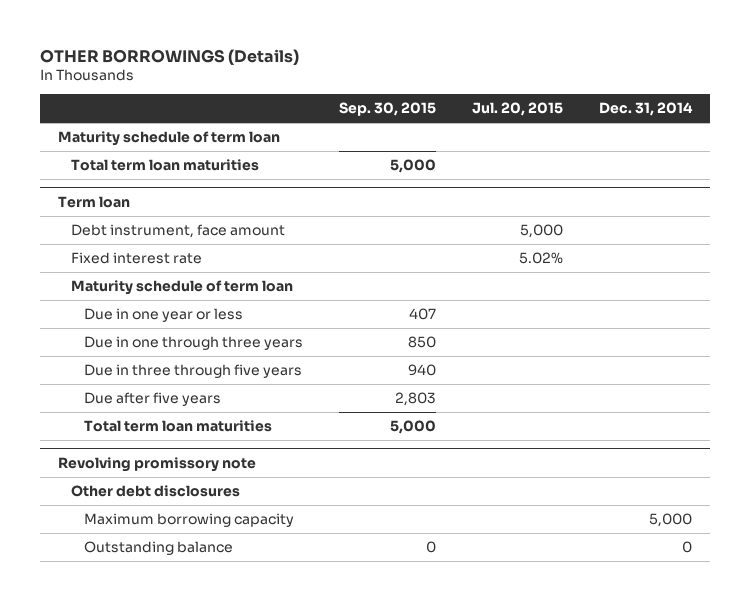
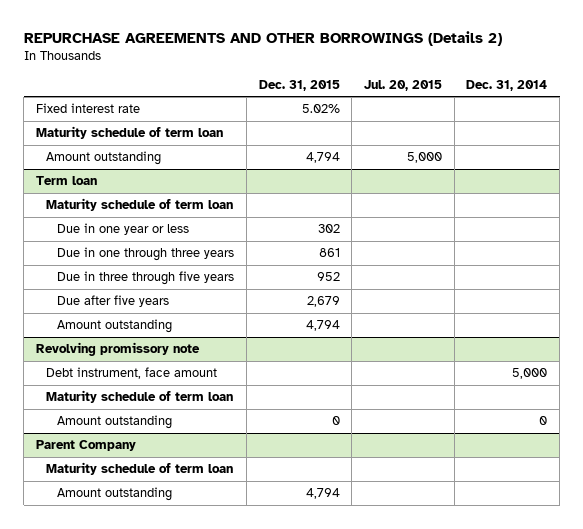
[40,48,300,65] OTHER BORROWINGS (Details) -> [23,30,502,46] REPURCHASE AGREEMENTS AND OTHER BORROWINGS (Details 2)
[338,102,436,117] Sep. 30, 2015 -> none
none -> [258,79,340,91] Dec. 31, 2015
none -> [35,103,140,114] Fixed interest rate
[71,159,260,172] Total term loan maturities -> none
none -> [46,151,162,166] Amount outstanding
[71,224,286,239] Debt instrument, face amount -> none
[71,252,203,265] Fixed interest rate -> none
[83,420,272,433] Total term loan maturities -> none
none -> [57,319,173,334] Amount outstanding
[71,485,241,498] Other debt disclosures -> none
[83,513,294,528] Maximum borrowing capacity -> none
[83,541,233,556] Outstanding balance -> none
none -> [46,367,218,380] Debt instrument, face amount
none -> [46,390,234,404] Maturity schedule of term loan
none -> [57,415,173,430] Amount outstanding
none -> [35,440,136,452] Parent Company
none -> [46,462,234,476] Maturity schedule of term loan
none -> [57,487,173,502] Amount outstanding

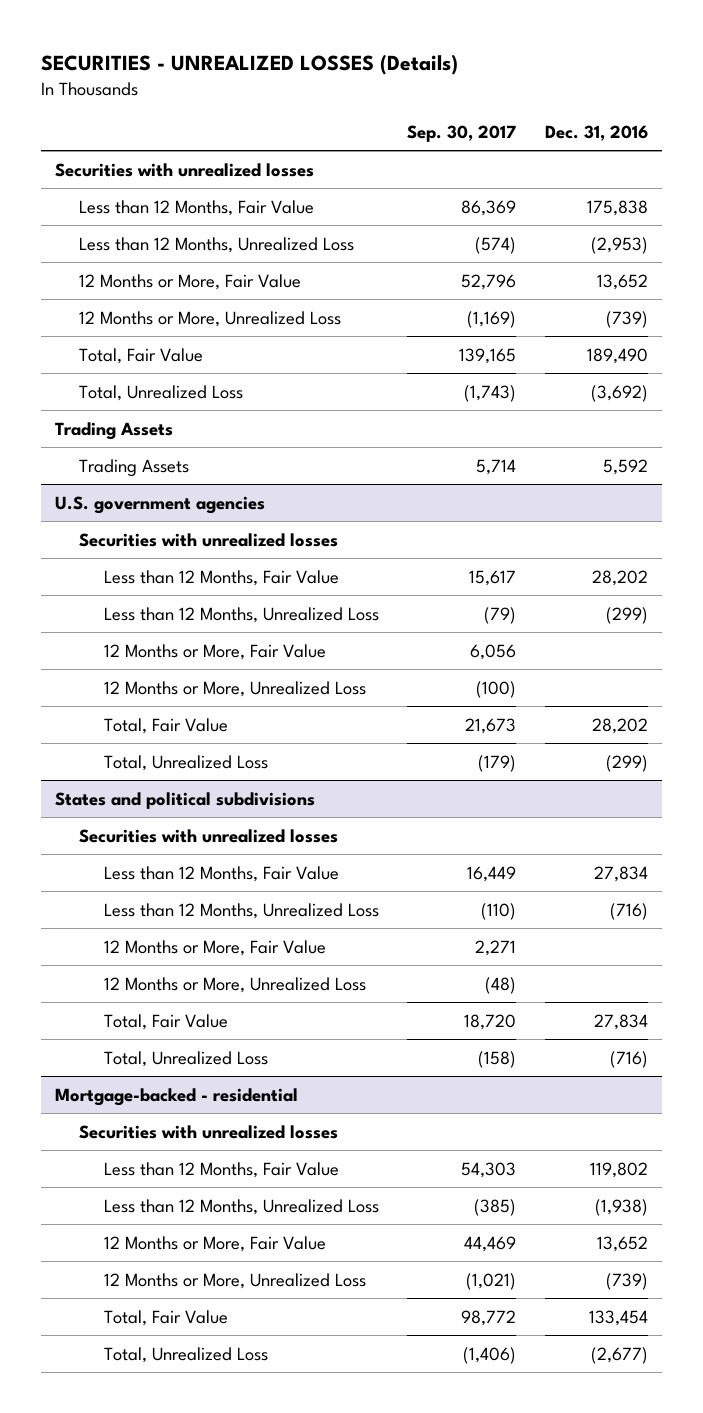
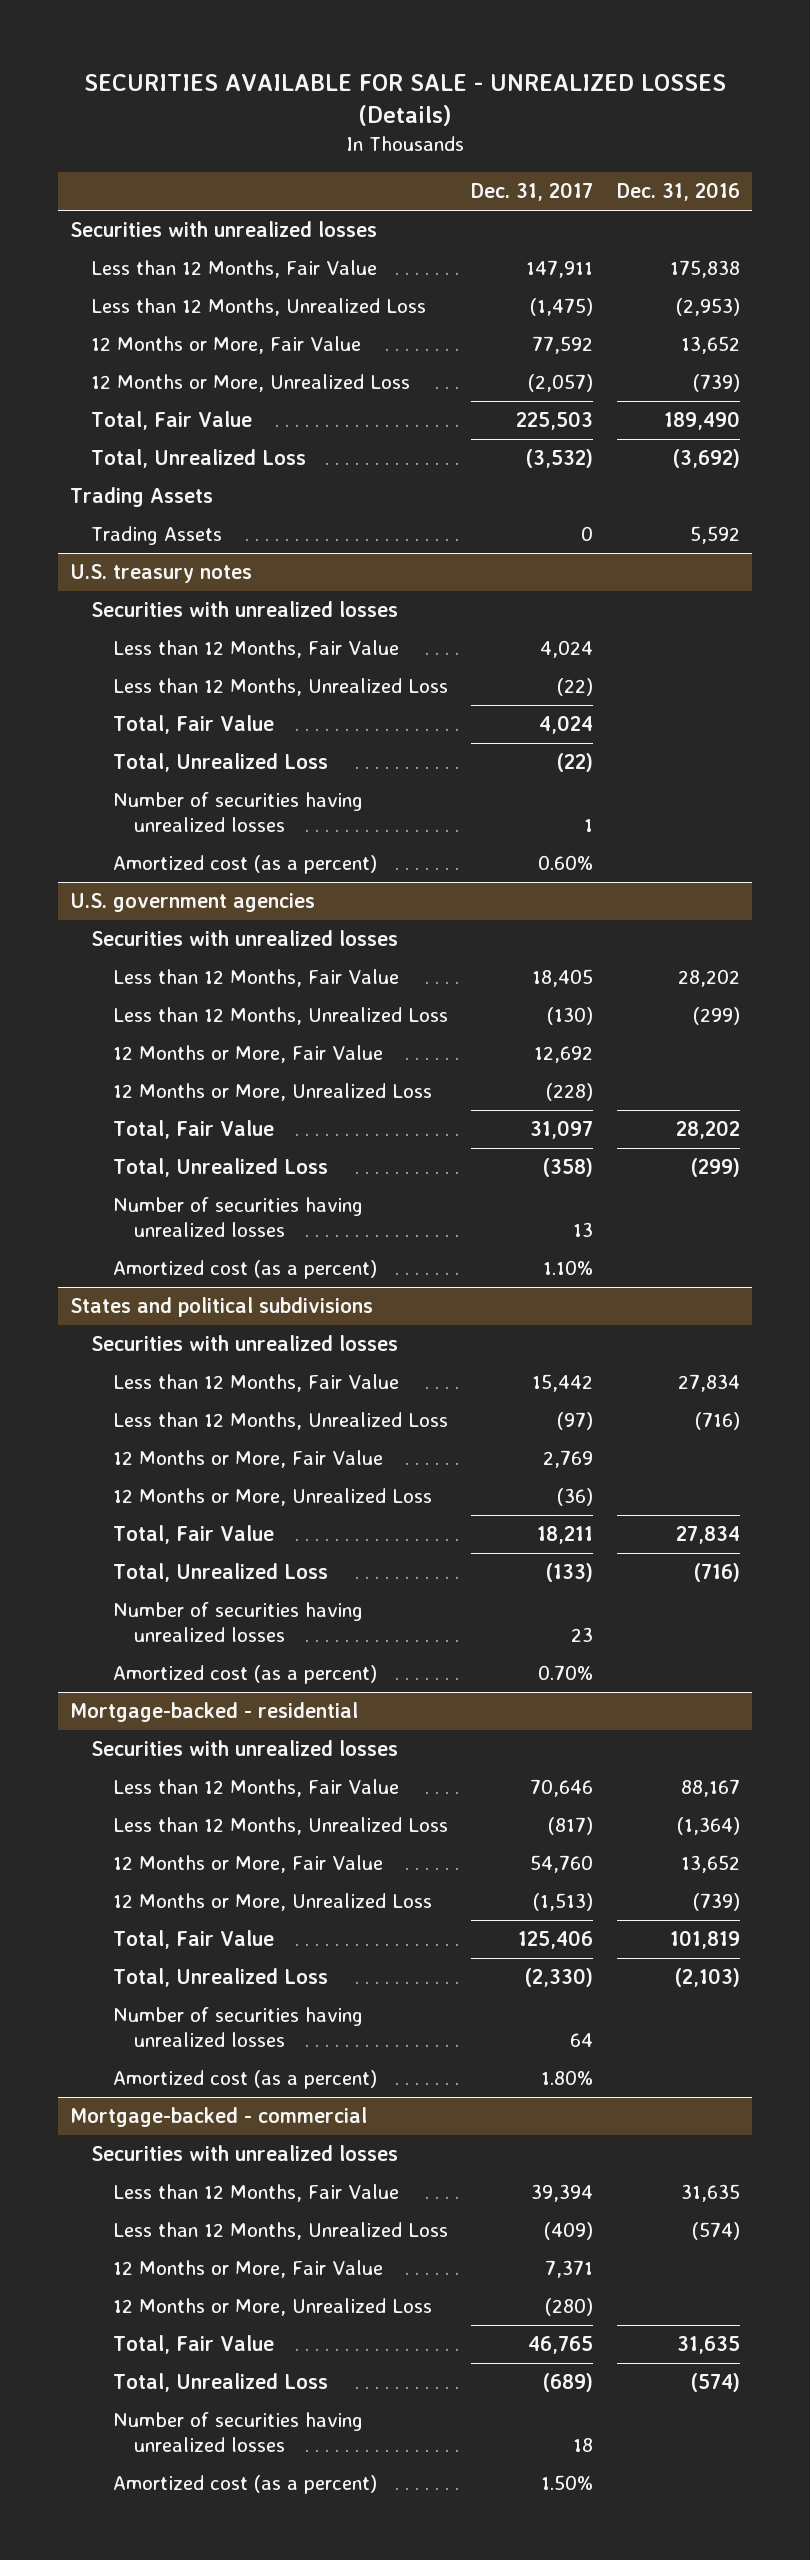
[40,53,458,75] SECURITIES - UNREALIZED LOSSES (Details) -> [84,73,727,127] SECURITIES AVAILABLE FOR SALE - UNREALIZED LOSSES (Details)
[407,125,517,143] Sep. 30, 2017 -> none
none -> [471,182,594,202] Dec. 31, 2017
none -> [70,564,253,584] U.S. treasury notes
none -> [91,601,399,618] Securities with unrealized losses
none -> [112,640,399,659] Less than 12 Months, Fair Value
none -> [112,678,448,697] Less than 12 Months, Unrealized Loss
none -> [112,715,274,735] Total, Fair Value
none -> [112,753,328,773] Total, Unrealized Loss
none -> [112,792,363,832] Number of securities having unrealized losses
none -> [112,855,377,875] Amortized cost (as a percent)
none -> [112,1197,363,1237] Number of securities having unrealized losses
none -> [112,1260,377,1280] Amortized cost (as a percent)
none -> [112,1602,363,1642] Number of securities having unrealized losses
none -> [112,1665,377,1685] Amortized cost (as a percent)
[590,1161,649,1178] 119,802 -> [680,1779,740,1798] 88,167
[595,1198,649,1216] (1,938) -> [676,1817,740,1836] (1,364)
[589,1309,649,1326] 133,454 -> [669,1930,740,1950] 101,819
[591,1346,649,1364] (2,677) -> [674,1968,740,1988] (2,103)
none -> [112,2007,363,2047] Number of securities having unrealized losses
none -> [112,2070,377,2090] Amortized cost (as a percent)
none -> [70,2107,368,2128] Mortgage-backed - commercial
none -> [91,2145,399,2162] Securities with unrealized losses
none -> [112,2184,399,2203] Less than 12 Months, Fair Value
none -> [112,2222,448,2241] Less than 12 Months, Unrealized Loss
none -> [112,2260,383,2279] 12 Months or More, Fair Value
none -> [112,2298,432,2317] 12 Months or More, Unrealized Loss
none -> [112,2335,274,2355] Total, Fair Value
none -> [112,2373,328,2393] Total, Unrealized Loss
none -> [112,2412,363,2452] Number of securities having unrealized losses
none -> [112,2475,377,2495] Amortized cost (as a percent)

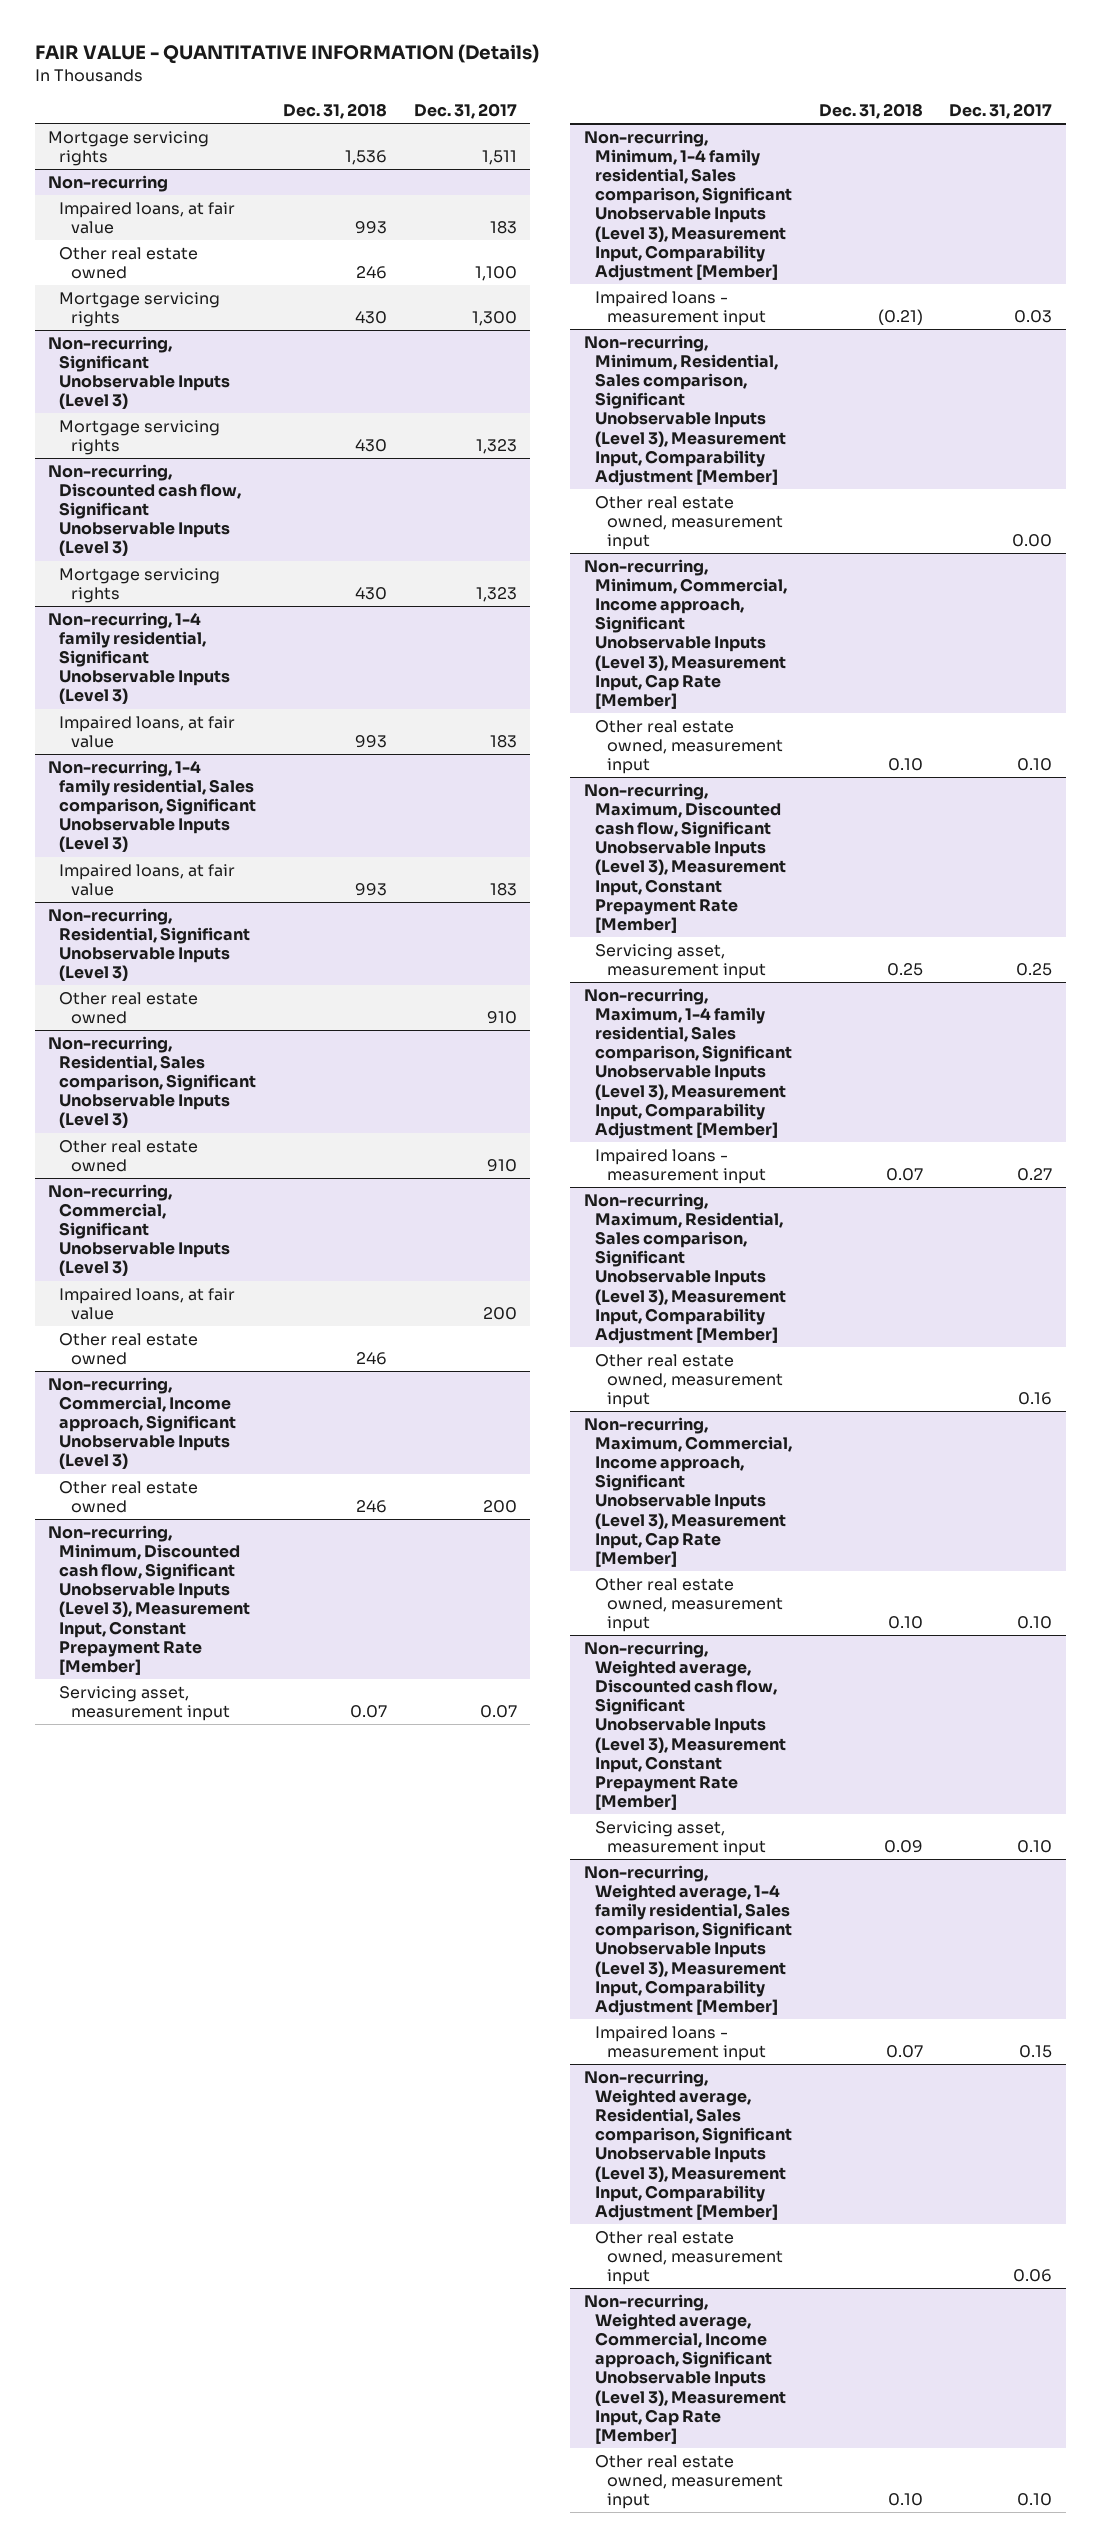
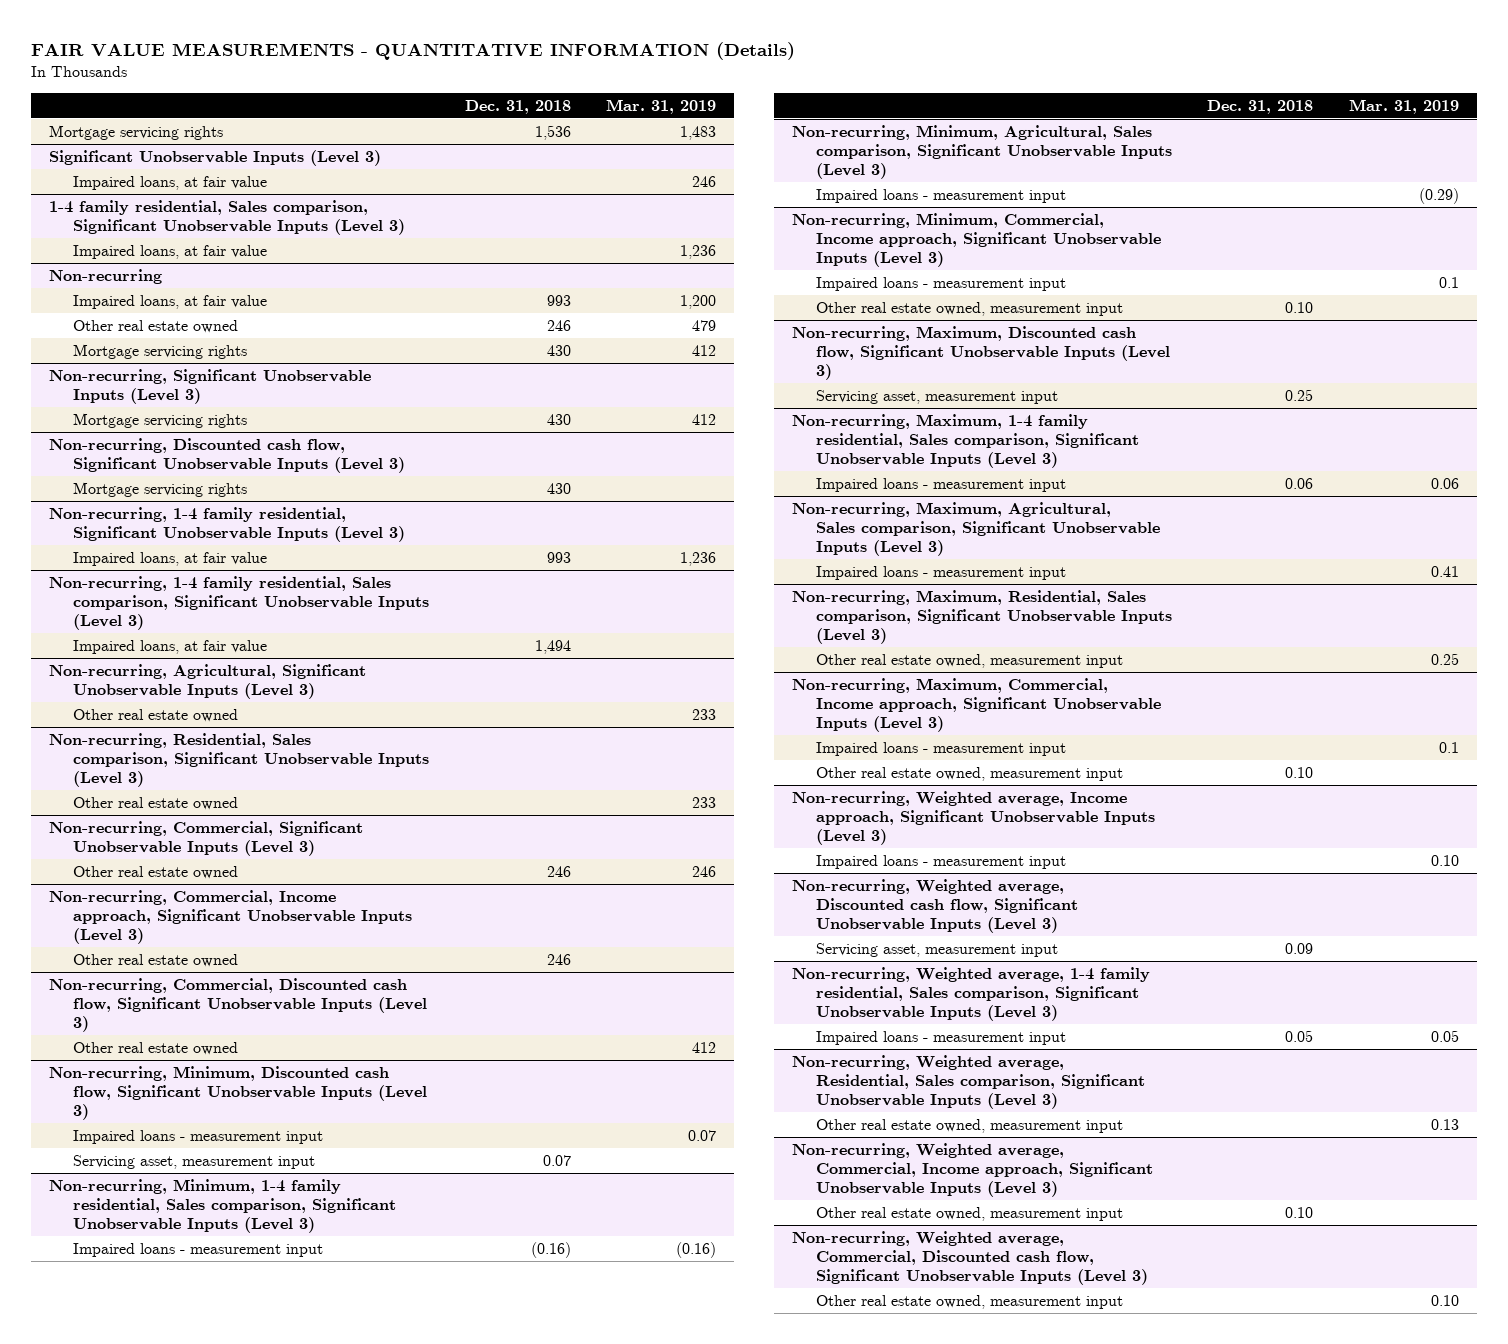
[34,44,539,65] FAIR VALUE - QUANTITATIVE INFORMATION (Details) -> [31,41,796,60] FAIR VALUE MEASUREMENTS - QUANTITATIVE INFORMATION (Details)
[413,102,517,119] Dec. 31, 2017 -> none
none -> [606,98,717,114] Mar. 31, 2019
none -> [48,149,381,166] Significant Unobservable Inputs (Level 3)
none -> [73,175,268,190] Impaired loans, at fair value
none -> [48,199,406,236] 1-4 family residential, Sales comparison, Significant Unobservable Inputs (Level 3)
none -> [73,244,268,259] Impaired loans, at fair value
[355,882,388,896] 993 -> [534,639,571,654] 1,494
[47,907,251,982] Non-recurring, Residential, Significant Unobservable Inputs (Level 3) -> [48,663,366,700] Non-recurring, Agricultural, Significant Unobservable Inputs (Level 3)
[59,1287,236,1320] Impaired loans, at fair value -> none
none -> [48,977,428,1033] Non-recurring, Commercial, Discounted cash flow, Significant Unobservable Inputs (Level 3)
none -> [73,1041,239,1055] Other real estate owned
[47,1524,251,1675] Non-recurring, Minimum, Discounted cash flow, Significant Unobservable Inputs (Level 3), Measurement Input, Constant Prepayment Rate [Member] -> [48,1065,428,1121] Non-recurring, Minimum, Discounted cash flow, Significant Unobservable Inputs (Level 3)
none -> [73,1129,324,1144] Impaired loans - measurement input
[595,495,783,551] Other real estate owned, measurement input -> none
[583,129,793,281] Non-recurring, Minimum, 1-4 family residential, Sales comparison, Significant Unobservable Inputs (Level 3), Measurement Input, Comparability Adjustment [Member] -> [48,1178,397,1234] Non-recurring, Minimum, 1-4 family residential, Sales comparison, Significant Unobservable Inputs (Level 3)
[877,308,923,325] (0.21) -> [530,1241,571,1258] (0.16)
[583,334,787,486] Non-recurring, Minimum, Residential, Sales comparison, Significant Unobservable Inputs (Level 3), Measurement Input, Comparability Adjustment [Member] -> [791,124,1172,180] Non-recurring, Minimum, Agricultural, Sales comparison, Significant Unobservable Inputs (Level 3)
none -> [815,188,1066,203] Impaired loans - measurement input
[583,558,788,709] Non-recurring, Minimum, Commercial, Income approach, Significant Unobservable Inputs (Level 3), Measurement Input, Cap Rate [Member] -> [791,212,1161,268] Non-recurring, Minimum, Commercial, Income approach, Significant Unobservable Inputs (Level 3)
none -> [815,276,1066,291] Impaired loans - measurement input
[583,782,787,933] Non-recurring, Maximum, Discounted cash flow, Significant Unobservable Inputs (Level 3), Measurement Input, Constant Prepayment Rate [Member] -> [791,325,1170,381] Non-recurring, Maximum, Discounted cash flow, Significant Unobservable Inputs (Level 3)
[583,987,793,1139] Non-recurring, Maximum, 1-4 family residential, Sales comparison, Significant Unobservable Inputs (Level 3), Measurement Input, Comparability Adjustment [Member] -> [791,413,1139,469] Non-recurring, Maximum, 1-4 family residential, Sales comparison, Significant Unobservable Inputs (Level 3)
[885,1167,923,1181] 0.07 -> [1285,477,1314,489] 0.06
none -> [791,501,1160,557] Non-recurring, Maximum, Agricultural, Sales comparison, Significant Unobservable Inputs (Level 3)
none -> [815,565,1066,580] Impaired loans - measurement input
[583,1192,787,1344] Non-recurring, Maximum, Residential, Sales comparison, Significant Unobservable Inputs (Level 3), Measurement Input, Comparability Adjustment [Member] -> [791,589,1172,645] Non-recurring, Maximum, Residential, Sales comparison, Significant Unobservable Inputs (Level 3)
[583,1416,793,1567] Non-recurring, Maximum, Commercial, Income approach, Significant Unobservable Inputs (Level 3), Measurement Input, Cap Rate [Member] -> [791,677,1161,733] Non-recurring, Maximum, Commercial, Income approach, Significant Unobservable Inputs (Level 3)
none -> [815,741,1066,756] Impaired loans - measurement input
none -> [791,790,1155,846] Non-recurring, Weighted average, Income approach, Significant Unobservable Inputs (Level 3)
none -> [815,854,1066,869] Impaired loans - measurement input
[583,1640,787,1811] Non-recurring, Weighted average, Discounted cash flow, Significant Unobservable Inputs (Level 3), Measurement Input, Constant Prepayment Rate [Member] -> [791,878,1078,934] Non-recurring, Weighted average, Discounted cash flow, Significant Unobservable Inputs (Level 3)
[583,1864,793,2016] Non-recurring, Weighted average, 1-4 family residential, Sales comparison, Significant Unobservable Inputs (Level 3), Measurement Input, Comparability Adjustment [Member] -> [791,966,1150,1022] Non-recurring, Weighted average, 1-4 family residential, Sales comparison, Significant Unobservable Inputs (Level 3)
[885,2044,923,2058] 0.07 -> [1285,1029,1314,1042] 0.05
[583,2069,793,2221] Non-recurring, Weighted average, Residential, Sales comparison, Significant Unobservable Inputs (Level 3), Measurement Input, Comparability Adjustment [Member] -> [791,1054,1145,1110] Non-recurring, Weighted average, Residential, Sales comparison, Significant Unobservable Inputs (Level 3)
[583,2293,787,2444] Non-recurring, Weighted average, Commercial, Income approach, Significant Unobservable Inputs (Level 3), Measurement Input, Cap Rate [Member] -> [791,1142,1153,1198] Non-recurring, Weighted average, Commercial, Income approach, Significant Unobservable Inputs (Level 3)
none -> [791,1230,1148,1286] Non-recurring, Weighted average, Commercial, Discounted cash flow, Significant Unobservable Inputs (Level 3)
none -> [815,1294,1123,1309] Other real estate owned, measurement input

